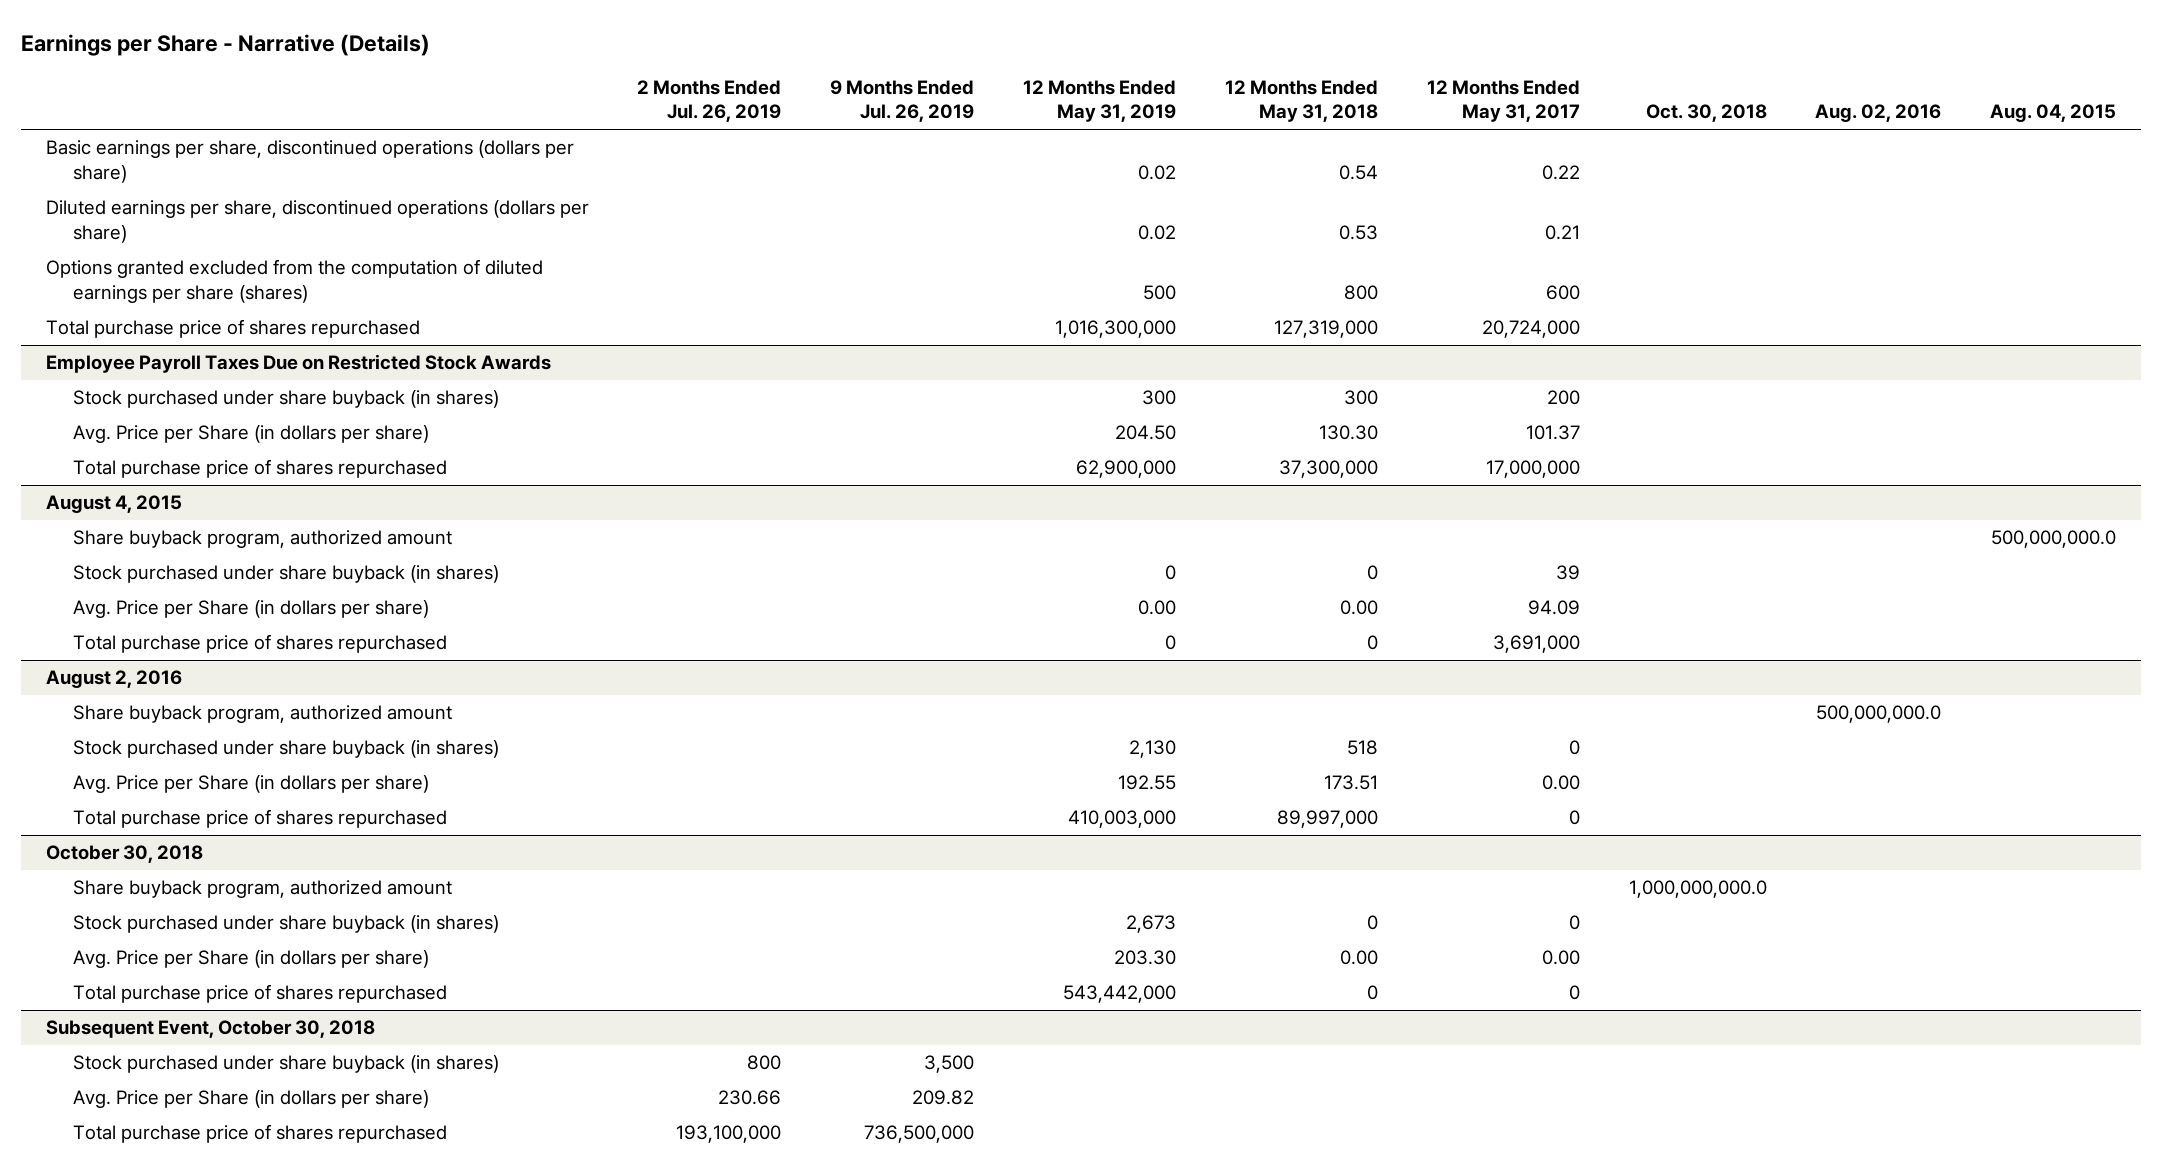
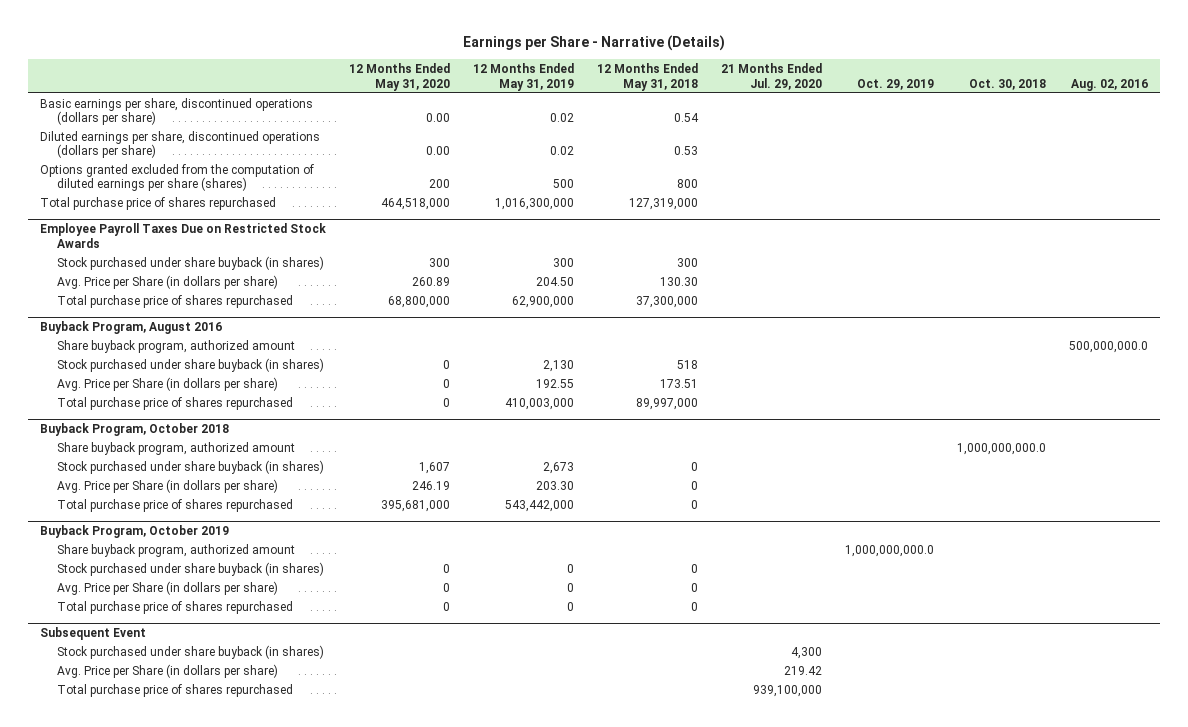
[637,80,782,123] 2 Months Ended Jul. 26, 2019 -> none
[830,80,975,123] 9 Months Ended Jul. 26, 2019 -> none
[1426,80,1580,123] 12 Months Ended May 31, 2017 -> none
[1990,104,2117,123] Aug. 04, 2015 -> none
none -> [348,63,450,91] 12 Months Ended May 31, 2020
none -> [720,63,822,90] 21 Months Ended Jul. 29, 2020
none -> [857,78,935,90] Oct. 29, 2019
[45,495,182,514] August 4, 2015 -> none
[73,530,453,549] Share buyback program, authorized amount -> none
[73,565,500,584] Stock purchased under share buyback (in shares) -> none
[73,600,430,619] Avg. Price per Share (in dollars per share) -> none
[73,634,448,654] Total purchase price of shares repurchased -> none
[45,670,182,689] August 2, 2016 -> [39,321,222,335] Buyback Program, August 2016
[45,845,203,864] October 30, 2018 -> [39,423,229,437] Buyback Program, October 2018
[1339,950,1378,966] 0.00 -> [690,480,698,490] 0
[45,1020,375,1039] Subsequent Event, October 30, 2018 -> none
none -> [39,525,229,539] Buyback Program, October 2019
none -> [57,543,296,557] Share buyback program, authorized amount
none -> [57,561,325,576] Stock purchased under share buyback (in shares)
none -> [57,580,279,595] Avg. Price per Share (in dollars per share)
none -> [57,600,294,614] Total purchase price of shares repurchased
none -> [39,627,146,641] Subsequent Event

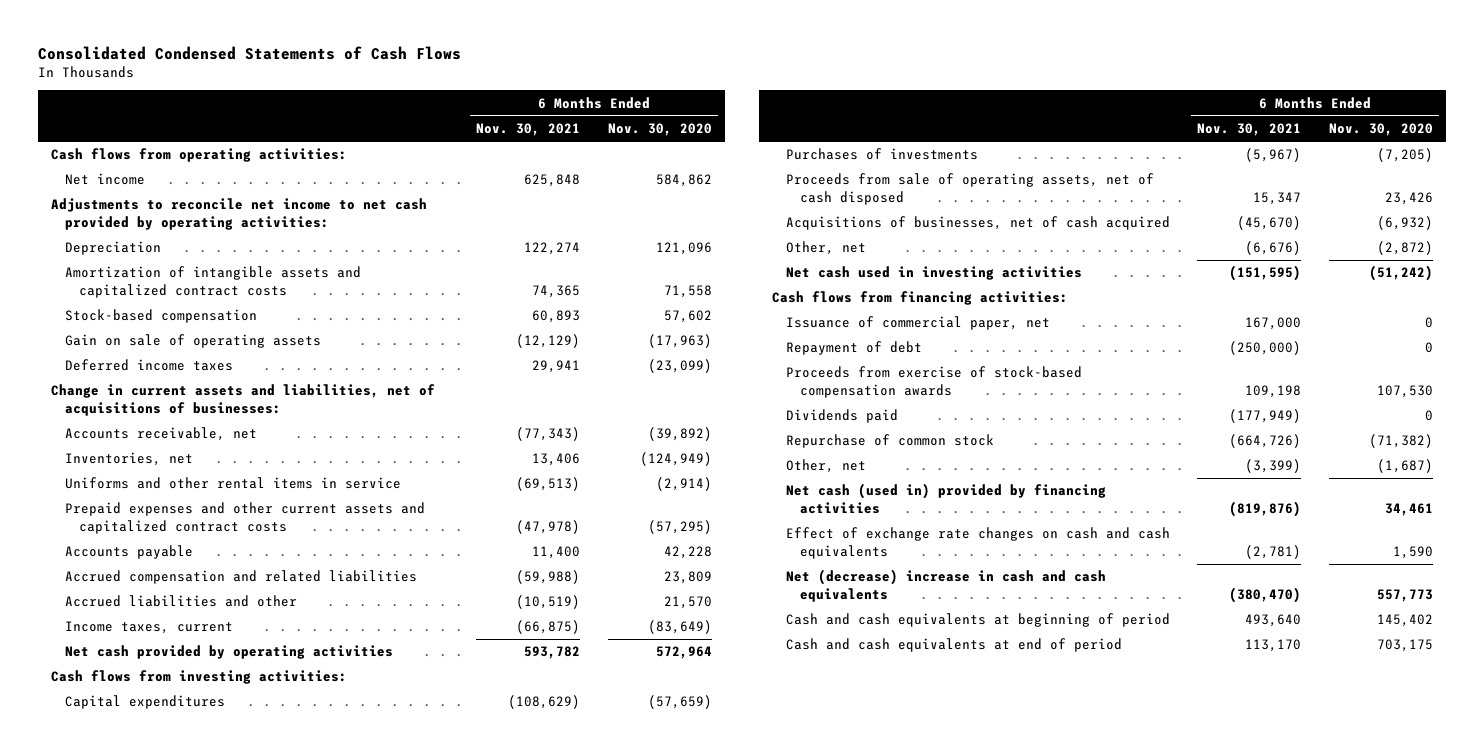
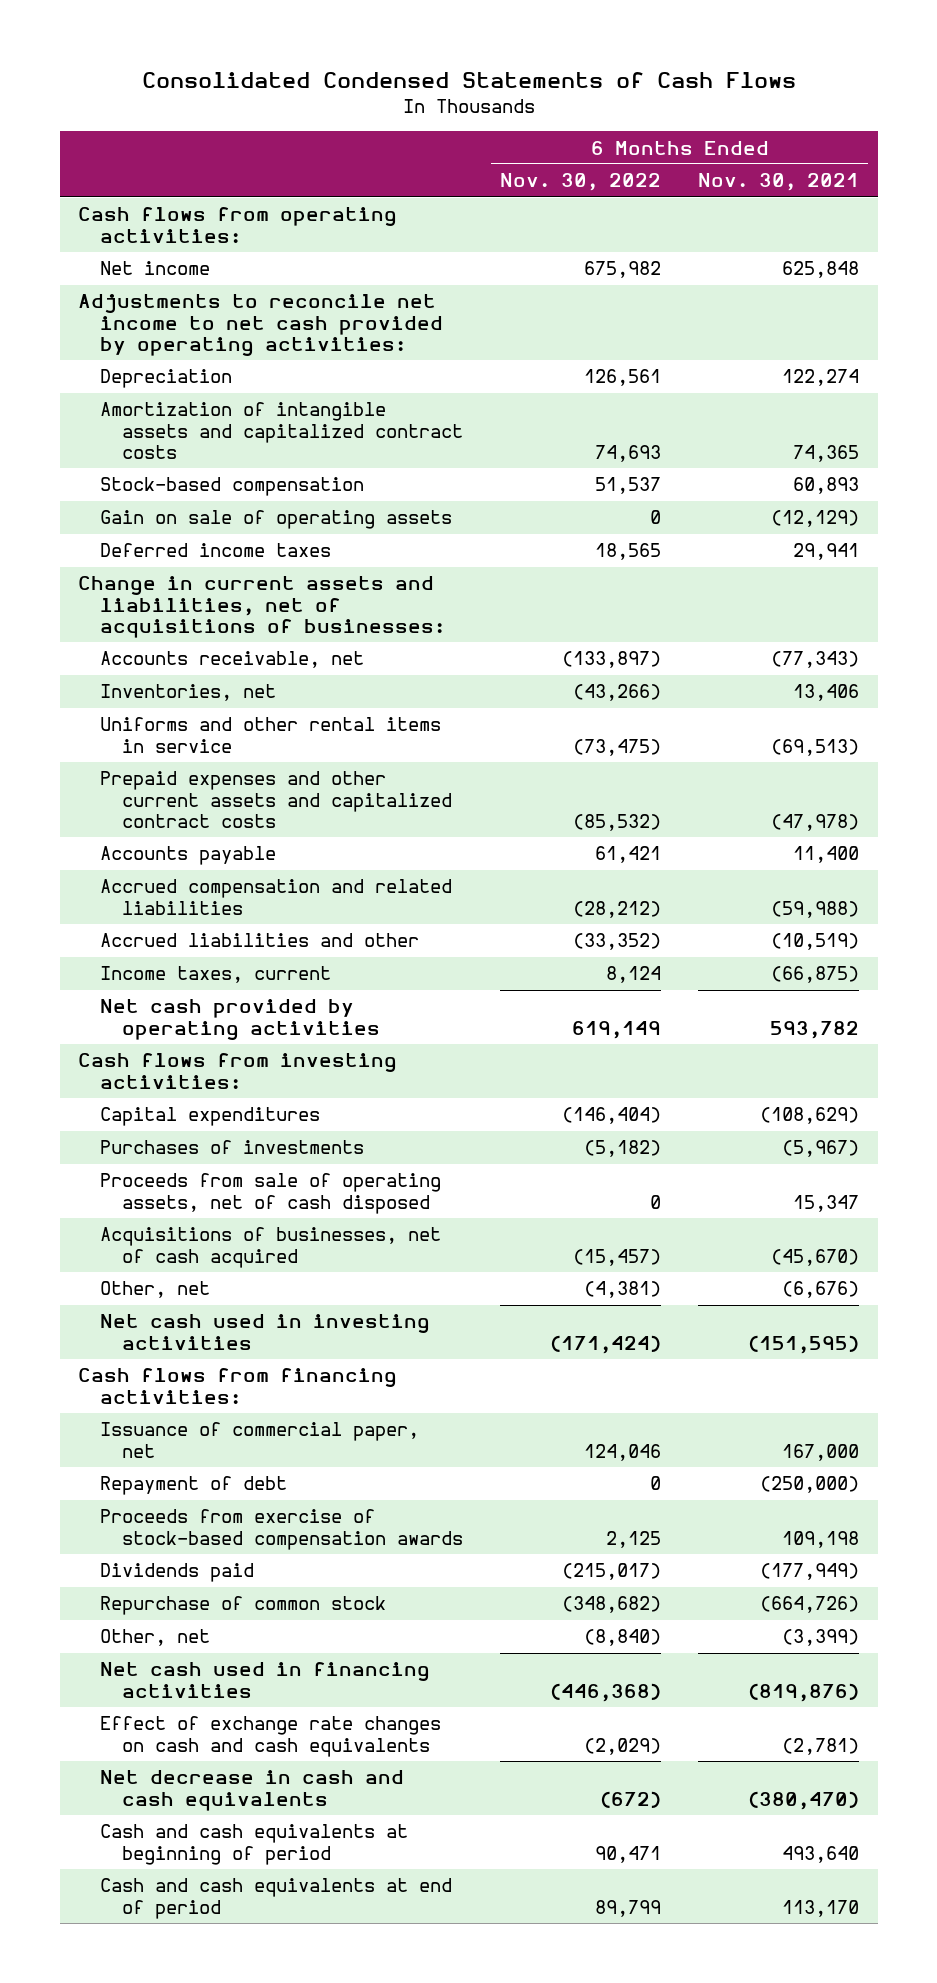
[607,123,712,137] Nov. 30, 2020 -> none
none -> [499,173,661,192] Nov. 30, 2022
[786,483,1107,514] Net cash (used in) provided by financing activities -> [100,1662,431,1698] Net cash used in financing activities
[786,569,1107,602] Net (decrease) increase in cash and cash equivalents -> [100,1770,405,1811] Net decrease in cash and cash equivalents

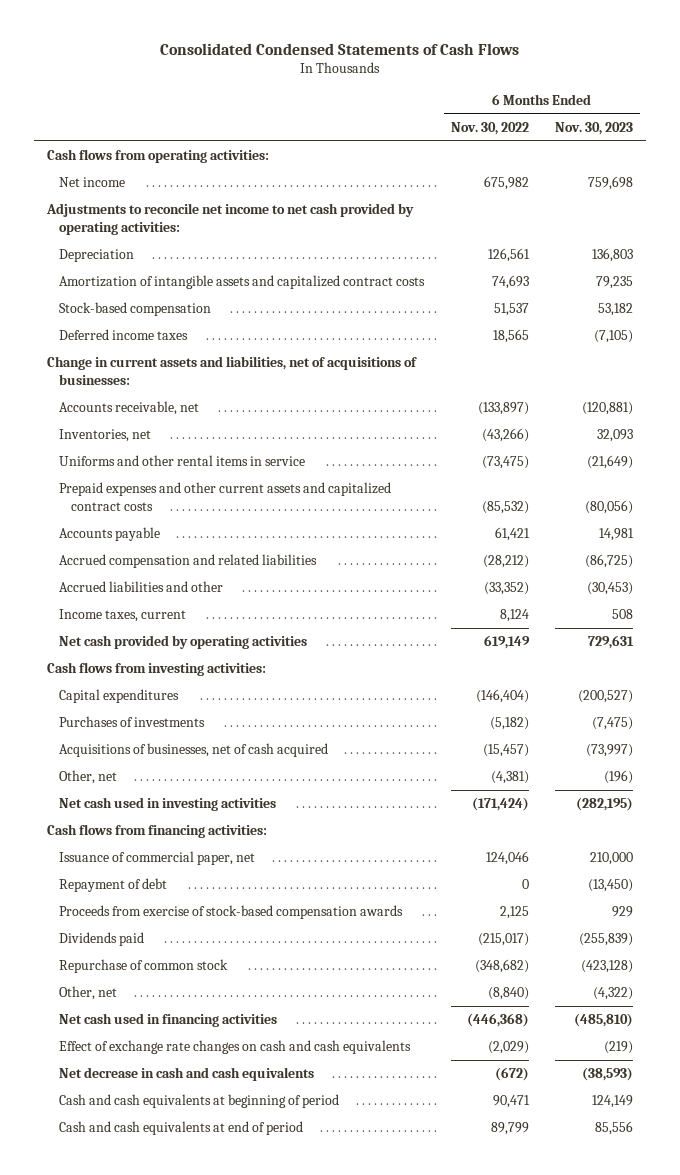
[698,173,860,192] Nov. 30, 2021 -> none
none -> [555,121,634,135] Nov. 30, 2023
[100,510,453,530] Gain on sale of operating assets -> none
[100,1173,442,1214] Proceeds from sale of operating assets, net of cash disposed -> none

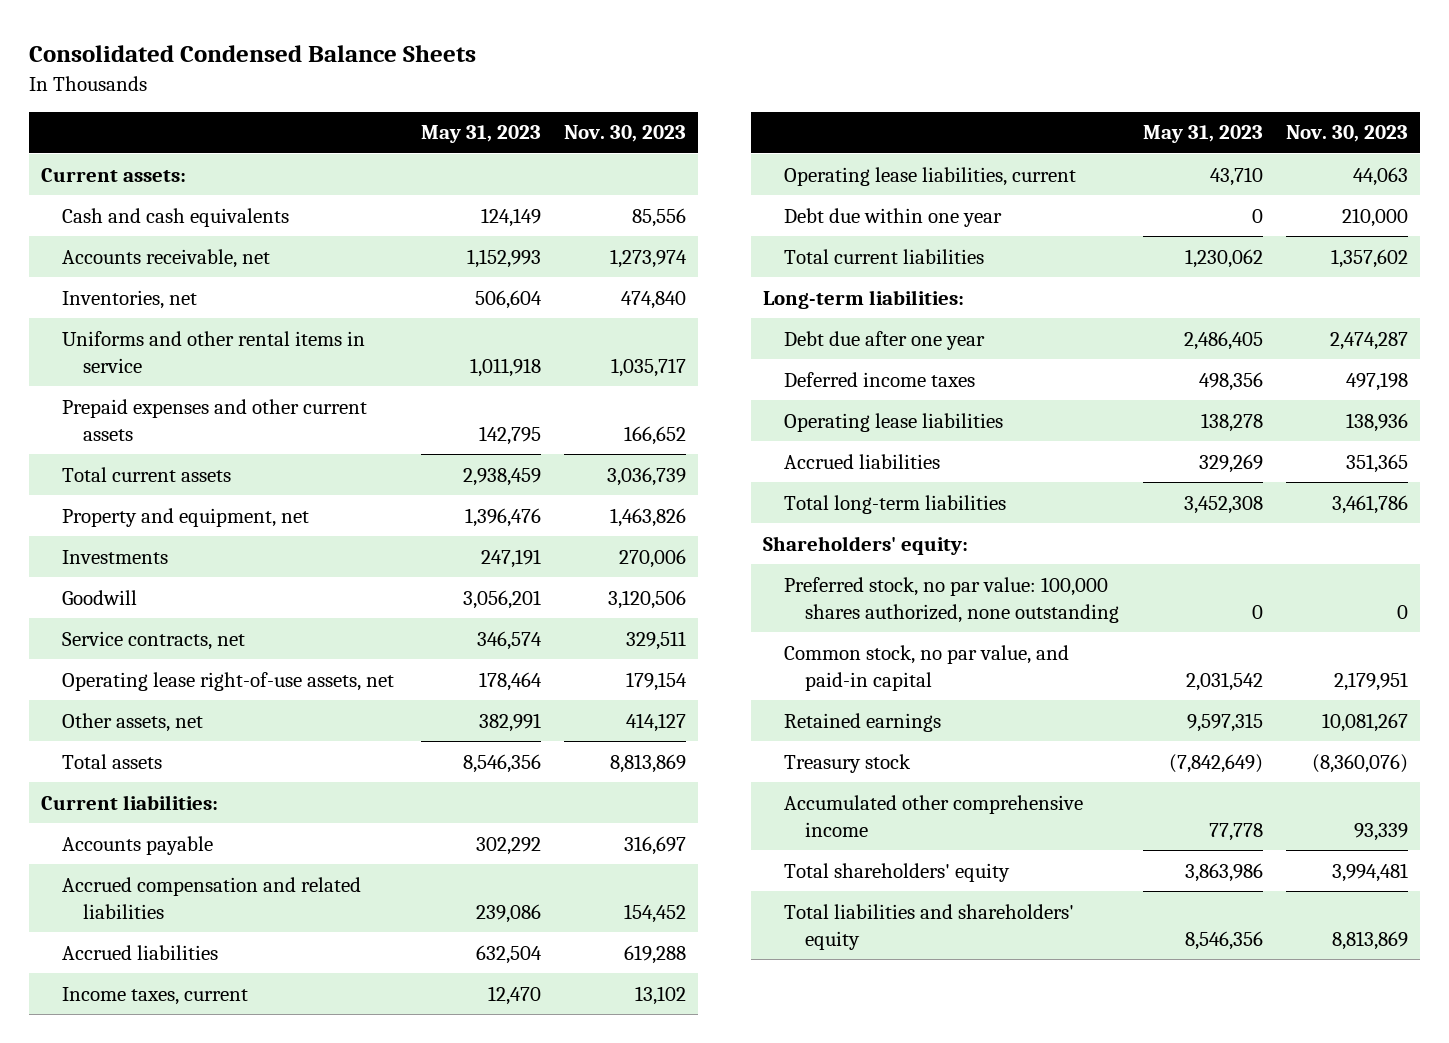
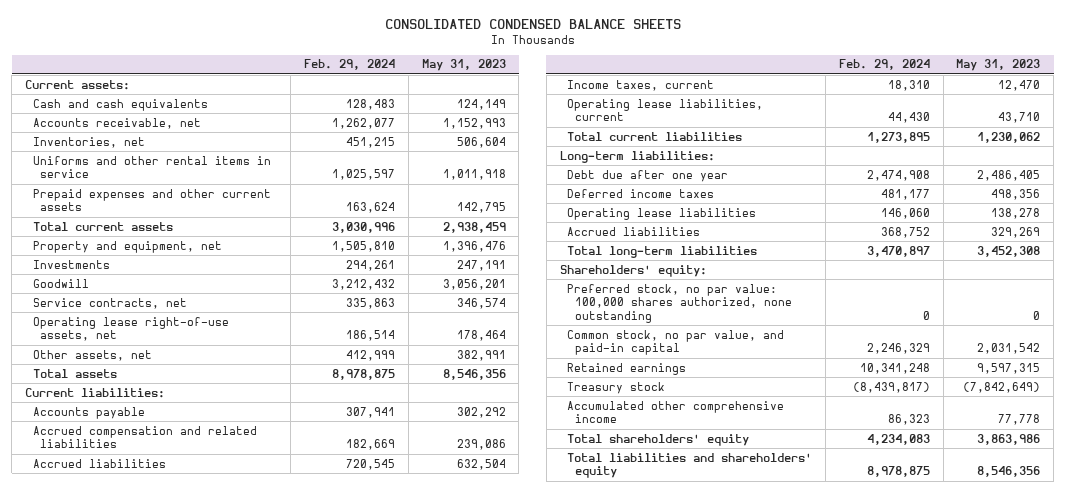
[29,45,477,63] Consolidated Condensed Balance Sheets -> [384,18,681,29] CONSOLIDATED CONDENSED BALANCE SHEETS
[564,125,687,143] Nov. 30, 2023 -> none
none -> [304,59,396,71] Feb. 29, 2024
[783,207,1002,227] Debt due within one year -> none

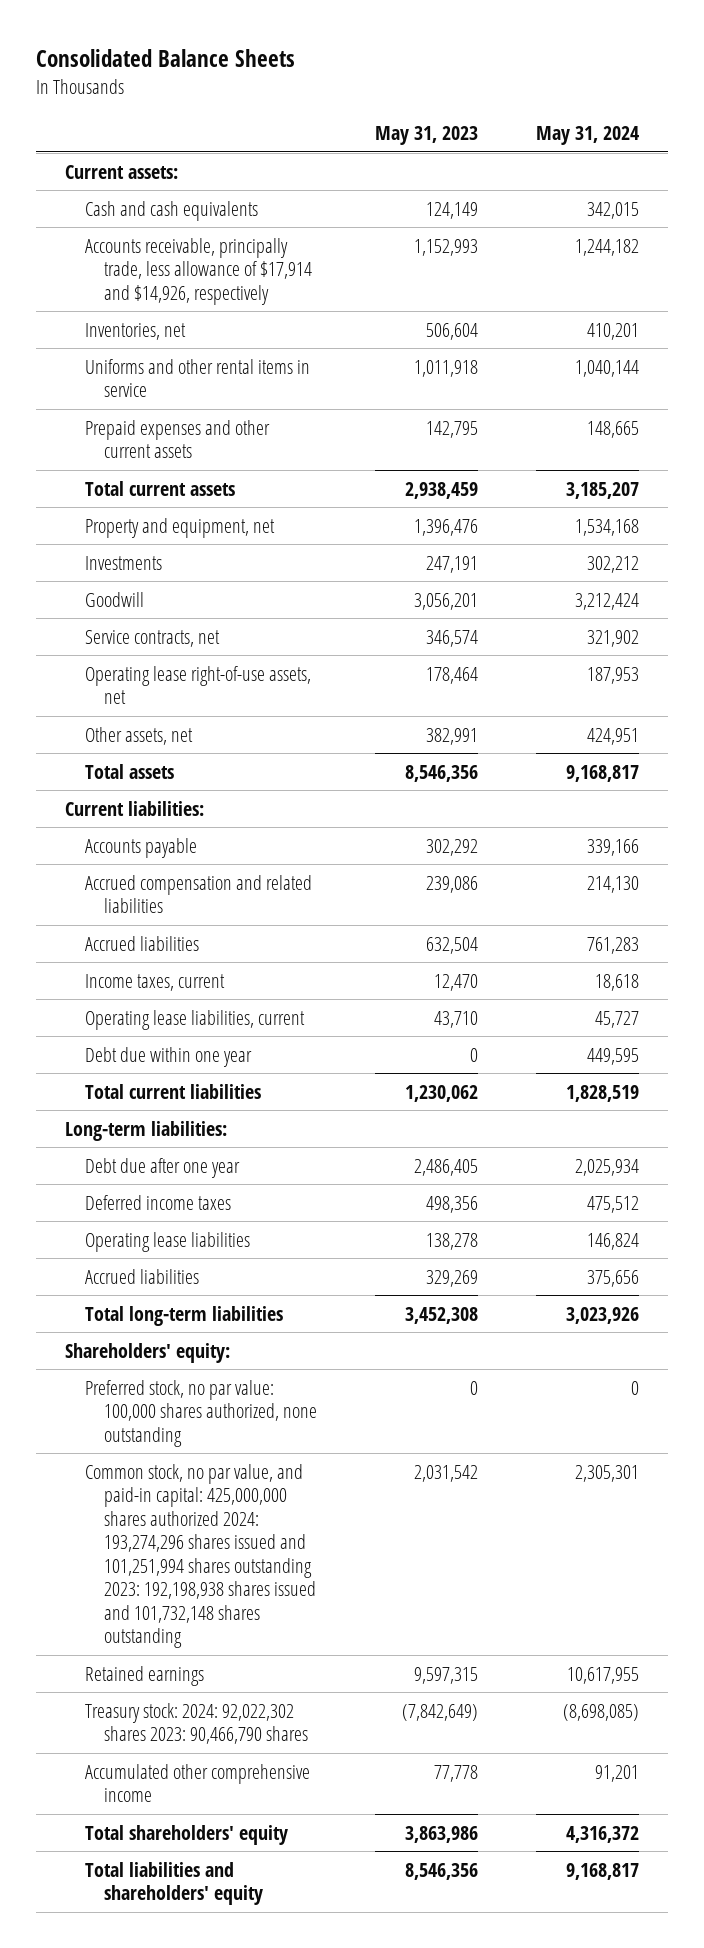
[384,18,681,29] CONSOLIDATED CONDENSED BALANCE SHEETS -> [35,49,295,68] Consolidated Balance Sheets
[304,59,396,71] Feb. 29, 2024 -> none
none -> [536,126,640,146] May 31, 2024
[32,117,201,129] Accounts receivable, net -> [84,237,313,305] Accounts receivable, principally trade, less allowance of $17,914 and $14,926, respectively
none -> [84,1046,252,1067] Debt due within one year
[567,329,785,356] Common stock, no par value, and paid-in capital -> [84,1463,317,1649] Common stock, no par value, and paid-in capital: 425,000,000 shares authorized 2024: 193,274,296 shares issued and 101,251,994 shares outstanding 2023: 192,198,938 shares issued and 101,732,148 shares outstanding
[567,381,666,394] Treasury stock -> [84,1702,309,1745] Treasury stock: 2024: 92,022,302 shares 2023: 90,466,790 shares

